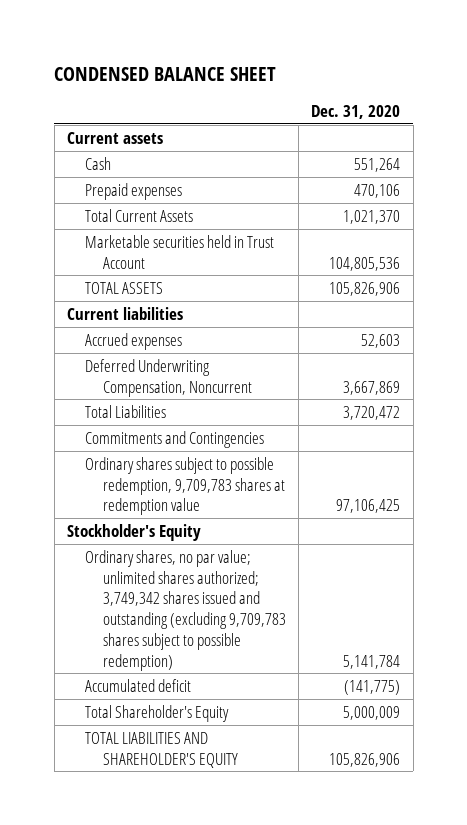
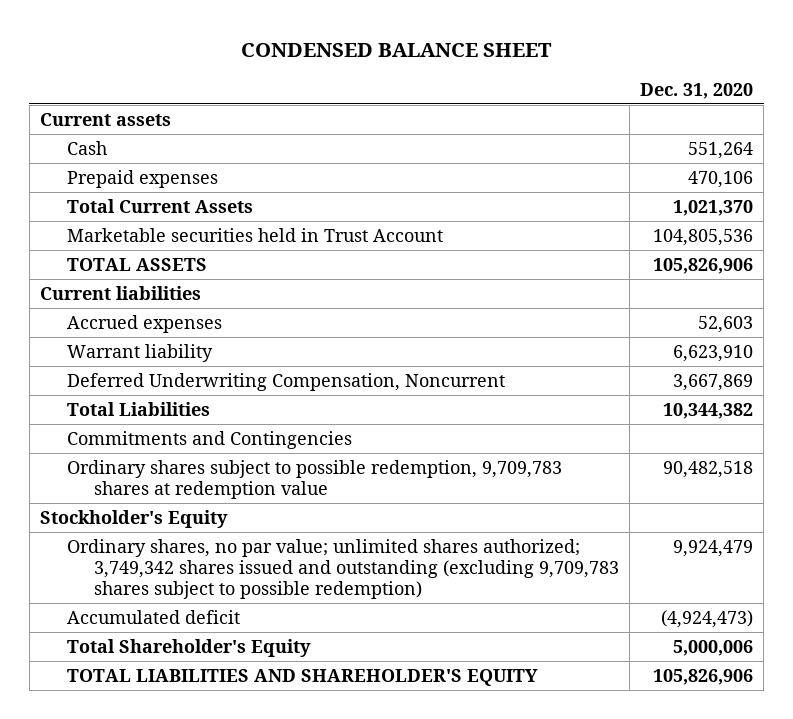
none -> [67,343,214,362] Warrant liability
[343,405,401,420] 3,720,472 -> [663,402,754,419] 10,344,382
[336,499,401,514] 97,106,425 -> [663,460,754,478] 90,482,518
[343,654,401,669] 5,141,784 -> [673,539,754,557] 9,924,479
[344,679,401,695] (141,775) -> [661,609,754,628] (4,924,473)
[343,705,401,720] 5,000,009 -> [673,639,754,656] 5,000,006

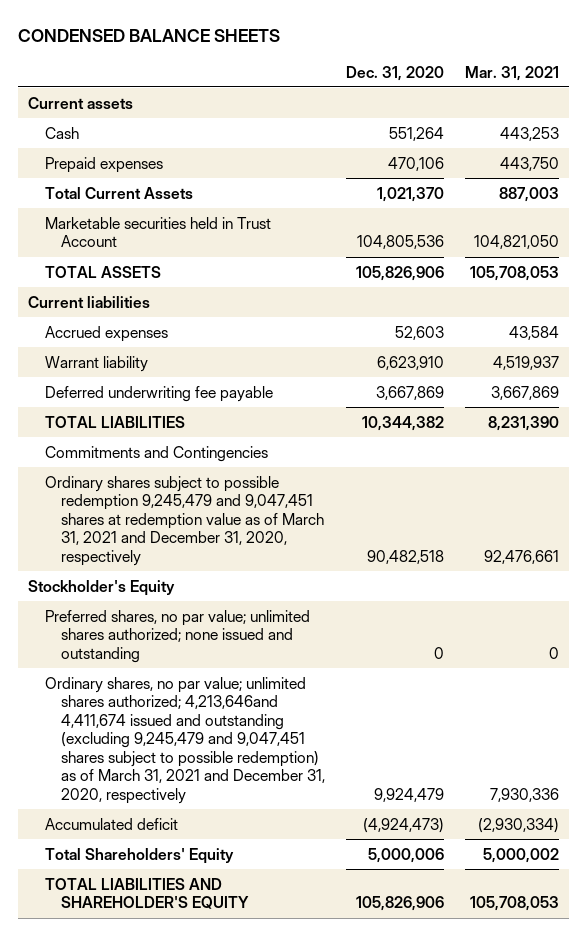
[241,43,553,58] CONDENSED BALANCE SHEET -> [17,28,280,42] CONDENSED BALANCE SHEETS
none -> [465,65,560,81] Mar. 31, 2021
[67,372,506,391] Deferred Underwriting Compensation, Noncurrent -> [44,385,273,402] Deferred underwriting fee payable
[67,401,211,416] Total Liabilities -> [44,415,185,428] TOTAL LIABILITIES
[67,459,563,499] Ordinary shares subject to possible redemption, 9,709,783 shares at redemption value -> [44,475,325,566] Ordinary shares subject to possible redemption 9,245,479 and 9,047,451 shares at redemption value as of March 31, 2021 and December 31, 2020, respectively
none -> [44,609,310,663] Preferred shares, no par value; unlimited shares authorized; none issued and outstanding
[67,538,620,600] Ordinary shares, no par value; unlimited shares authorized; 3,749,342 shares issued and outstanding (excluding 9,709,783 shares subject to possible redemption) -> [44,676,326,804] Ordinary shares, no par value; unlimited shares authorized; 4,213,646and 4,411,674 issued and outstanding (excluding 9,245,479 and 9,047,451 shares subject to possible redemption) as of March 31, 2021 and December 31, 2020, respectively
[67,638,312,657] Total Shareholder's Equity -> [44,847,234,864] Total Shareholders' Equity

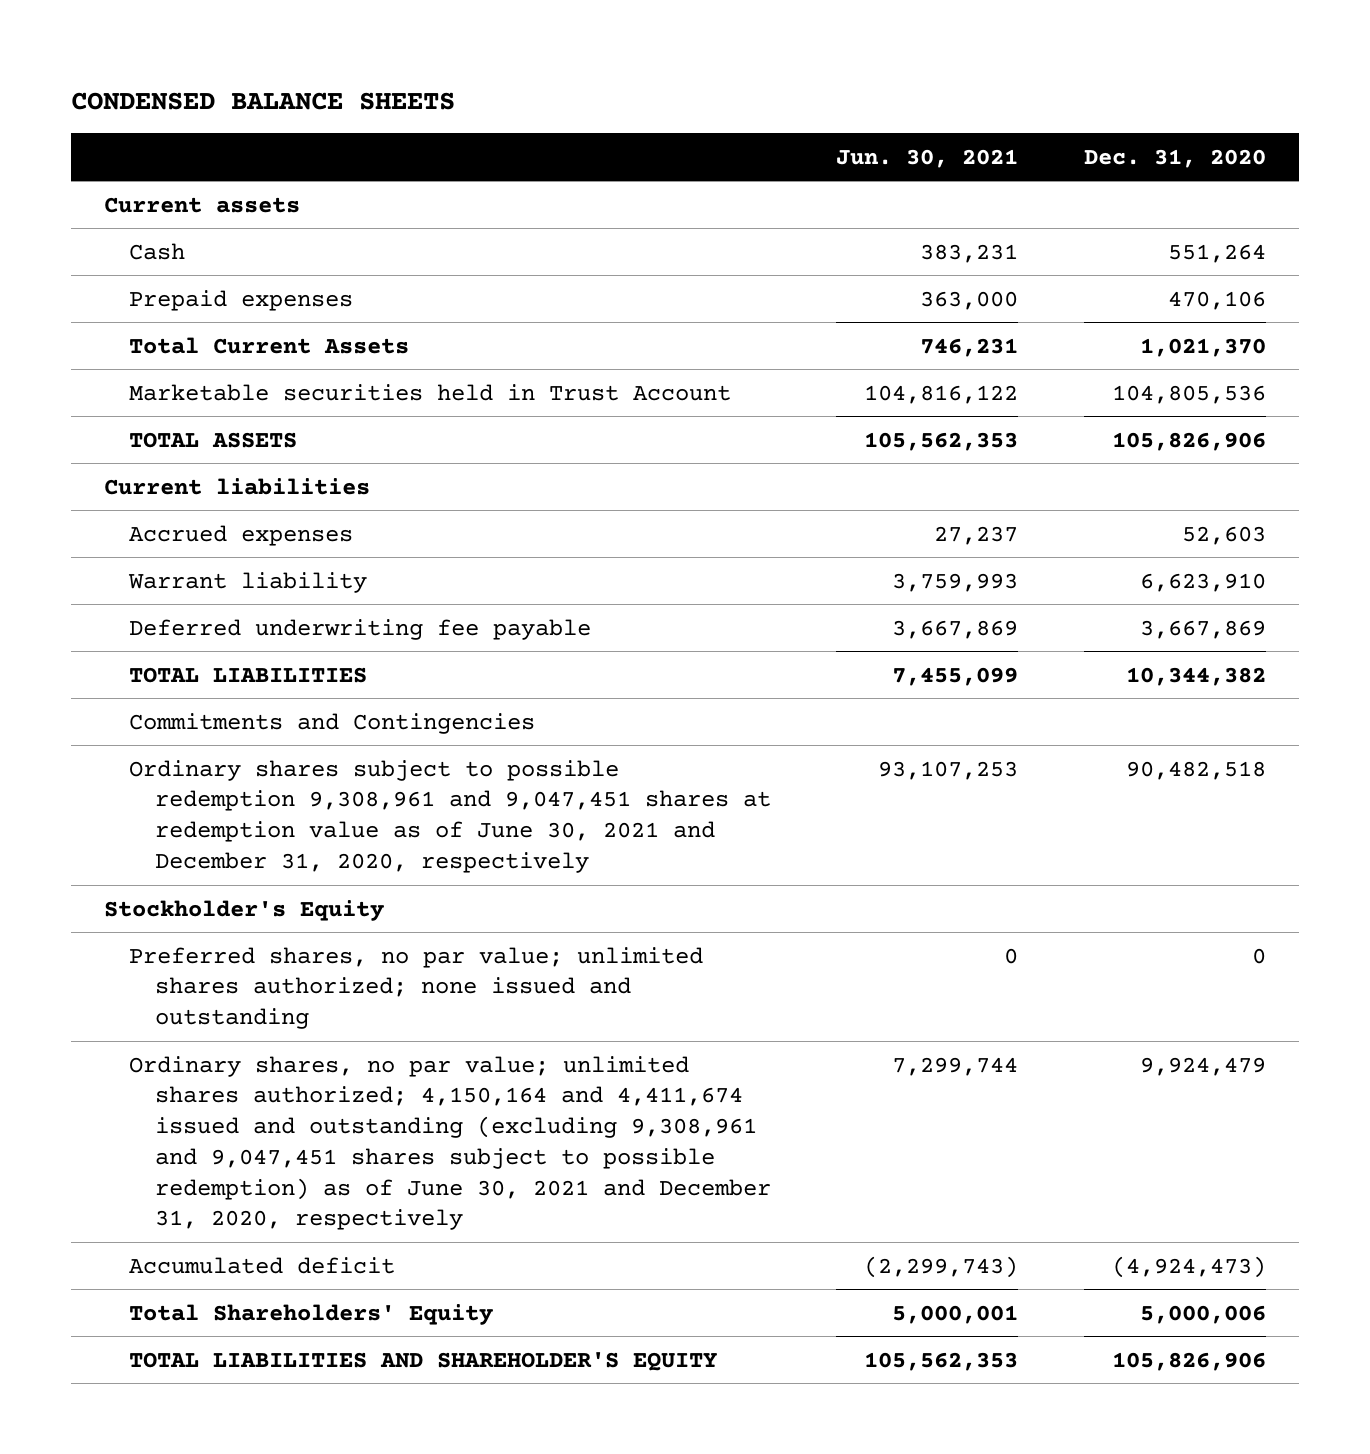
[465,65,560,81] Mar. 31, 2021 -> none
none -> [836,148,1019,168] Jun. 30, 2021
[44,475,325,566] Ordinary shares subject to possible redemption 9,245,479 and 9,047,451 shares at redemption value as of March 31, 2021 and December 31, 2020, respectively -> [129,759,771,873] Ordinary shares subject to possible redemption 9,308,961 and 9,047,451 shares at redemption value as of June 30, 2021 and December 31, 2020, respectively
[44,676,326,804] Ordinary shares, no par value; unlimited shares authorized; 4,213,646and 4,411,674 issued and outstanding (excluding 9,245,479 and 9,047,451 shares subject to possible redemption) as of March 31, 2021 and December 31, 2020, respectively -> [129,1055,771,1231] Ordinary shares, no par value; unlimited shares authorized; 4,150,164 and 4,411,674 issued and outstanding (excluding 9,308,961 and 9,047,451 shares subject to possible redemption) as of June 30, 2021 and December 31, 2020, respectively

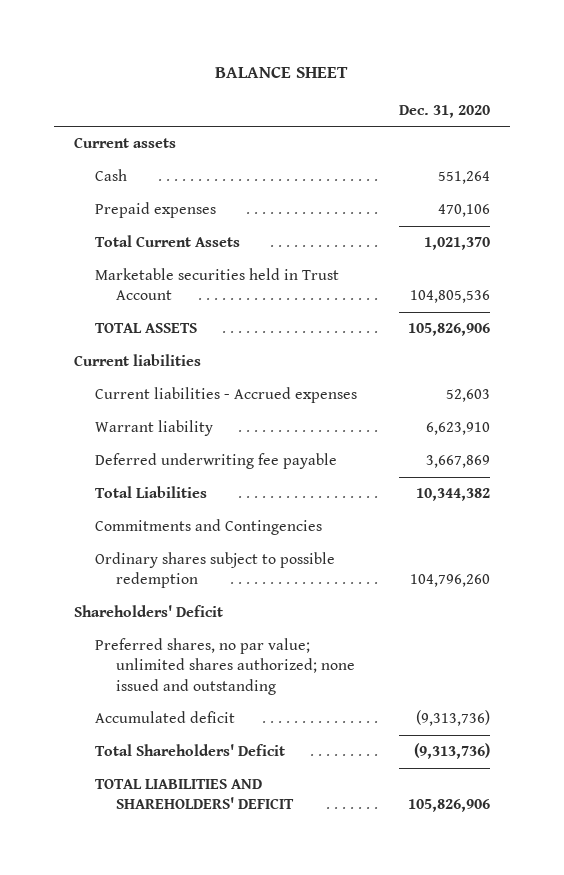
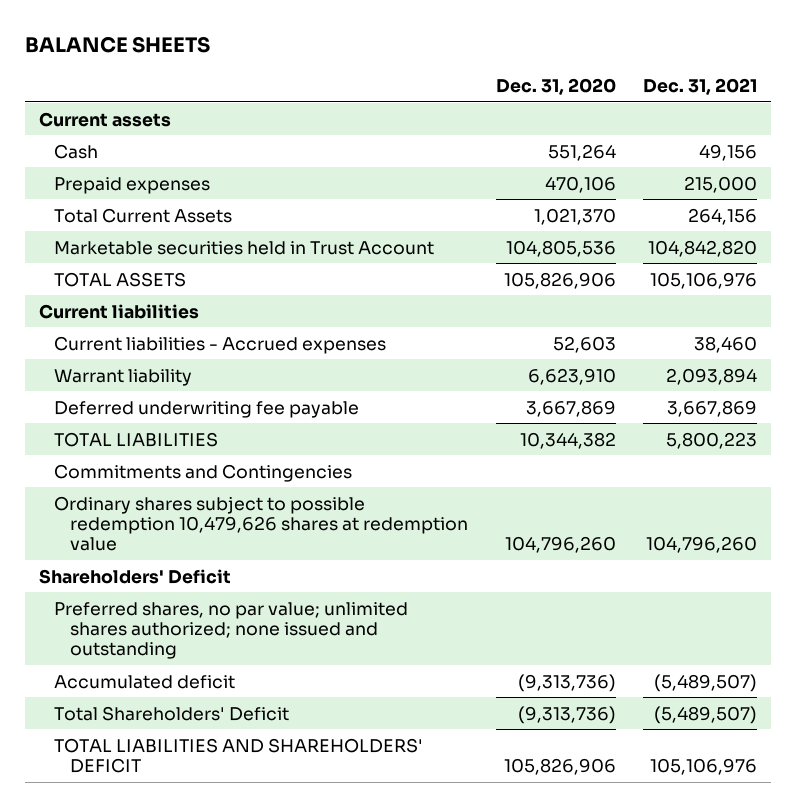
[215,67,349,79] BALANCE SHEET -> [25,35,211,53] BALANCE SHEETS
none -> [642,77,757,95] Dec. 31, 2021
[95,486,208,499] Total Liabilities -> [54,431,219,447] TOTAL LIABILITIES
[95,552,336,589] Ordinary shares subject to possible redemption -> [54,495,469,552] Ordinary shares subject to possible redemption 10,479,626 shares at redemption value

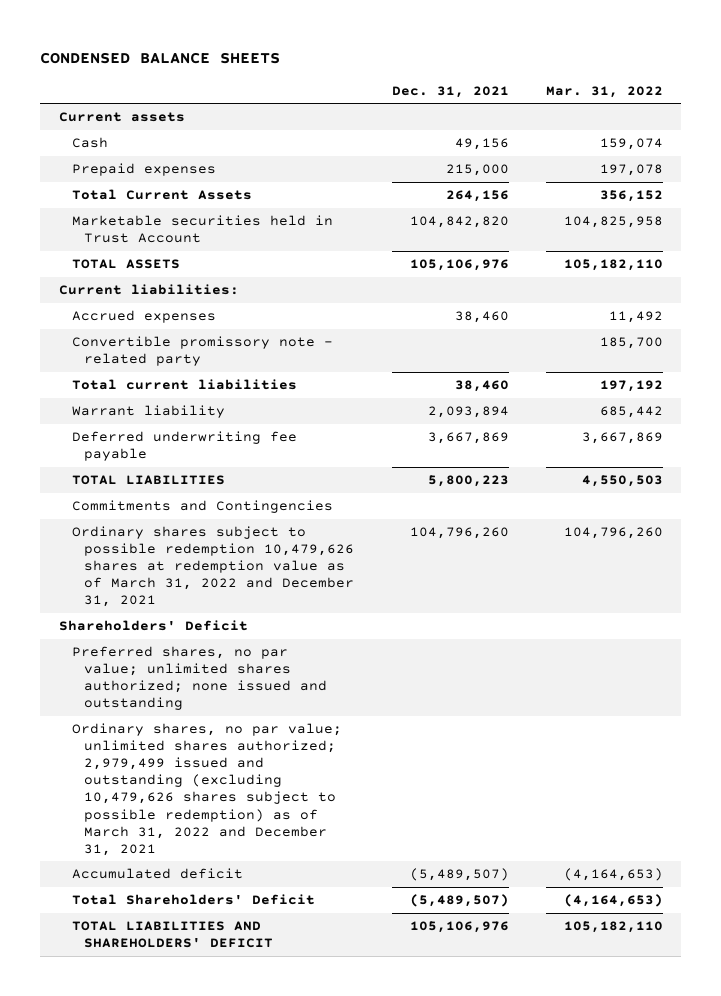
[25,35,211,53] BALANCE SHEETS -> [40,51,281,64] CONDENSED BALANCE SHEETS
[495,77,616,95] Dec. 31, 2020 -> none
none -> [545,85,663,98] Mar. 31, 2022
[38,303,199,319] Current liabilities -> [58,284,239,296] Current liabilities:
[54,335,387,354] Current liabilities - Accrued expenses -> [71,310,216,324] Accrued expenses
none -> [71,336,333,367] Convertible promissory note - related party
none -> [71,379,297,391] Total current liabilities
[54,495,469,552] Ordinary shares subject to possible redemption 10,479,626 shares at redemption value -> [71,526,355,608] Ordinary shares subject to possible redemption 10,479,626 shares at redemption value as of March 31, 2022 and December 31, 2021
none -> [71,723,342,856] Ordinary shares, no par value; unlimited shares authorized; 2,979,499 issued and outstanding (excluding 10,479,626 shares subject to possible redemption) as of March 31, 2022 and December 31, 2021

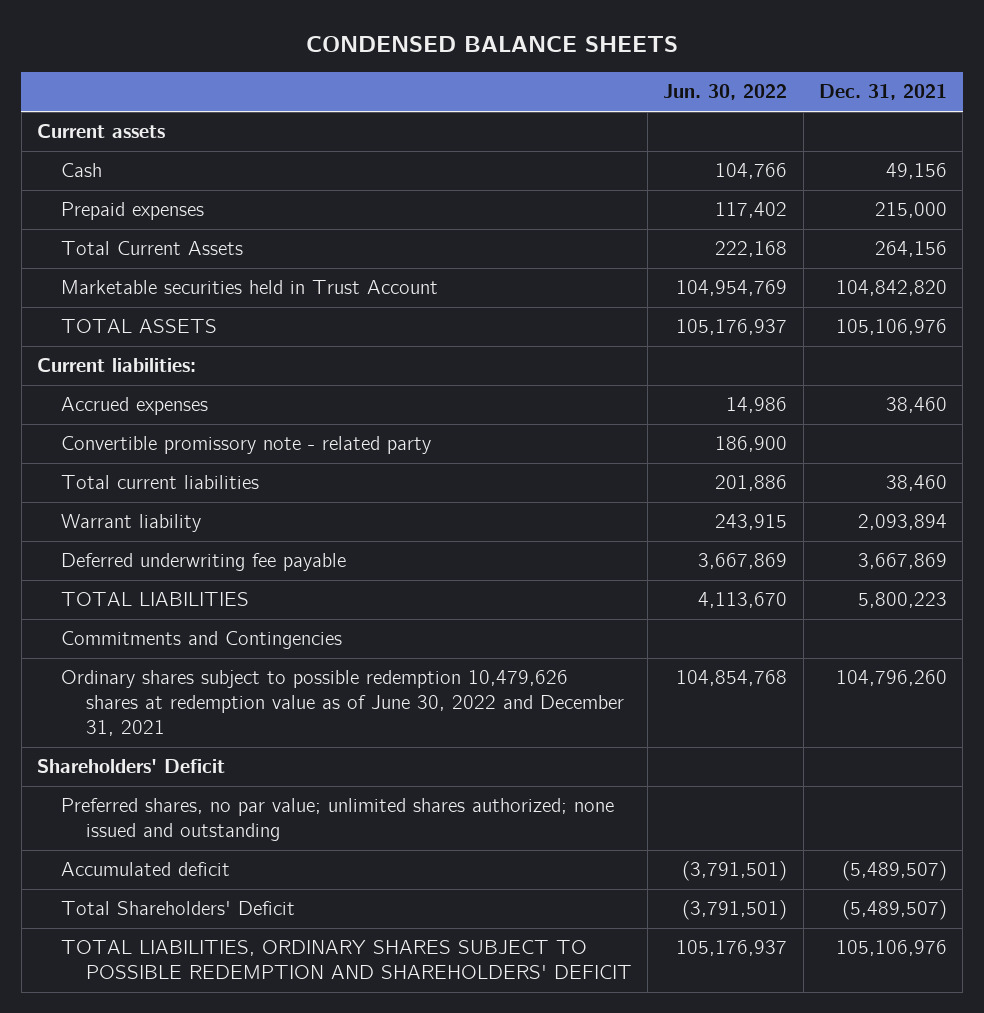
[545,85,663,98] Mar. 31, 2022 -> none
none -> [663,84,788,101] Jun. 30, 2022
[71,526,355,608] Ordinary shares subject to possible redemption 10,479,626 shares at redemption value as of March 31, 2022 and December 31, 2021 -> [61,670,624,737] Ordinary shares subject to possible redemption 10,479,626 shares at redemption value as of June 30, 2022 and December 31, 2021
[71,723,342,856] Ordinary shares, no par value; unlimited shares authorized; 2,979,499 issued and outstanding (excluding 10,479,626 shares subject to possible redemption) as of March 31, 2022 and December 31, 2021 -> none
[71,921,274,949] TOTAL LIABILITIES AND SHAREHOLDERS' DEFICIT -> [61,940,632,980] TOTAL LIABILITIES, ORDINARY SHARES SUBJECT TO POSSIBLE REDEMPTION AND SHAREHOLDERS' DEFICIT

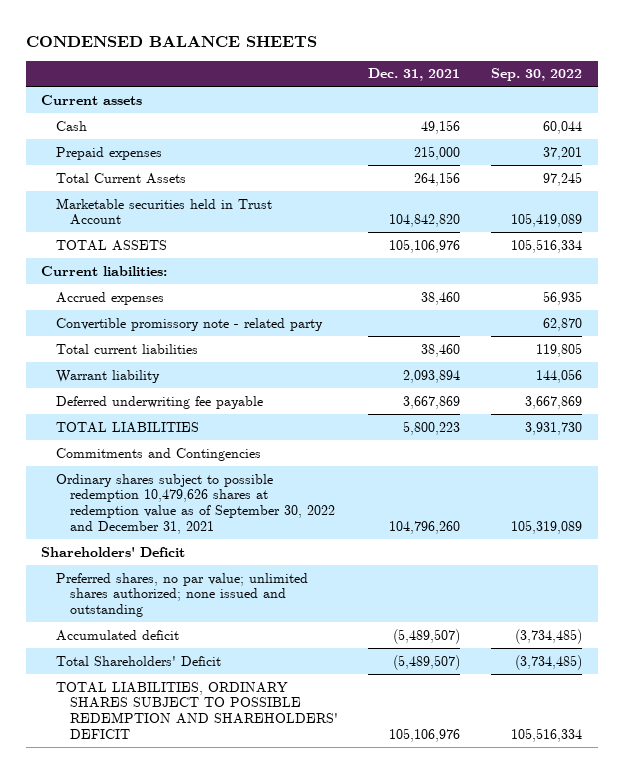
[663,84,788,101] Jun. 30, 2022 -> none
none -> [491,68,583,82] Sep. 30, 2022
[61,670,624,737] Ordinary shares subject to possible redemption 10,479,626 shares at redemption value as of June 30, 2022 and December 31, 2021 -> [55,473,335,534] Ordinary shares subject to possible redemption 10,479,626 shares at redemption value as of September 30, 2022 and December 31, 2021

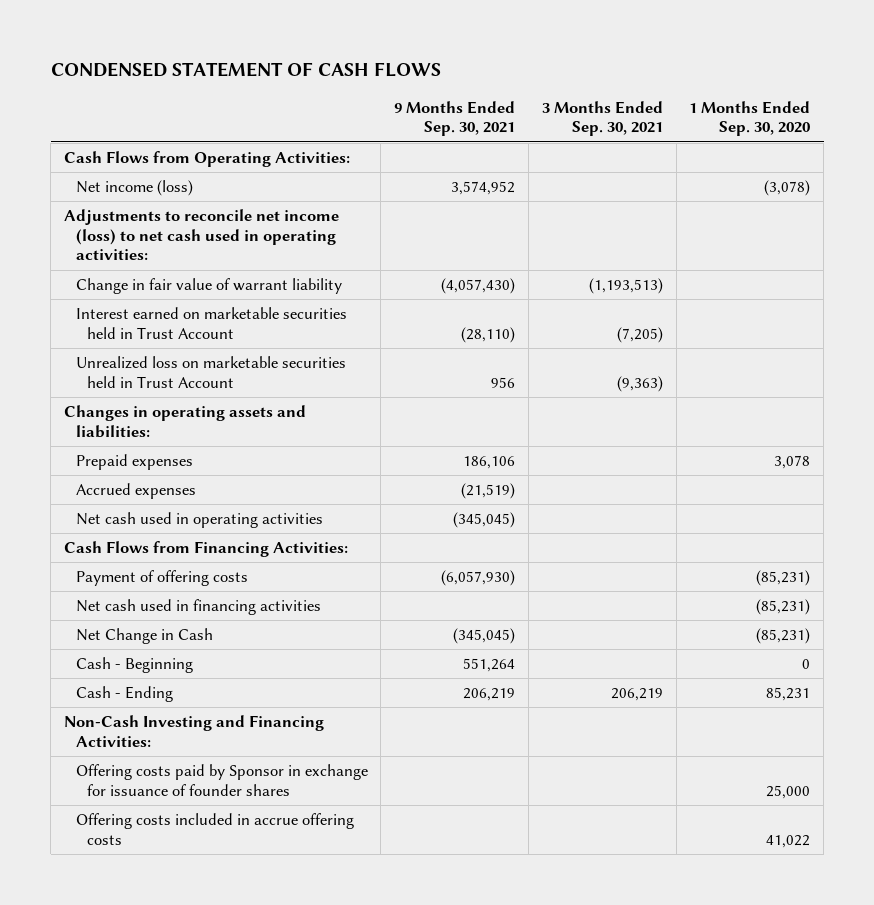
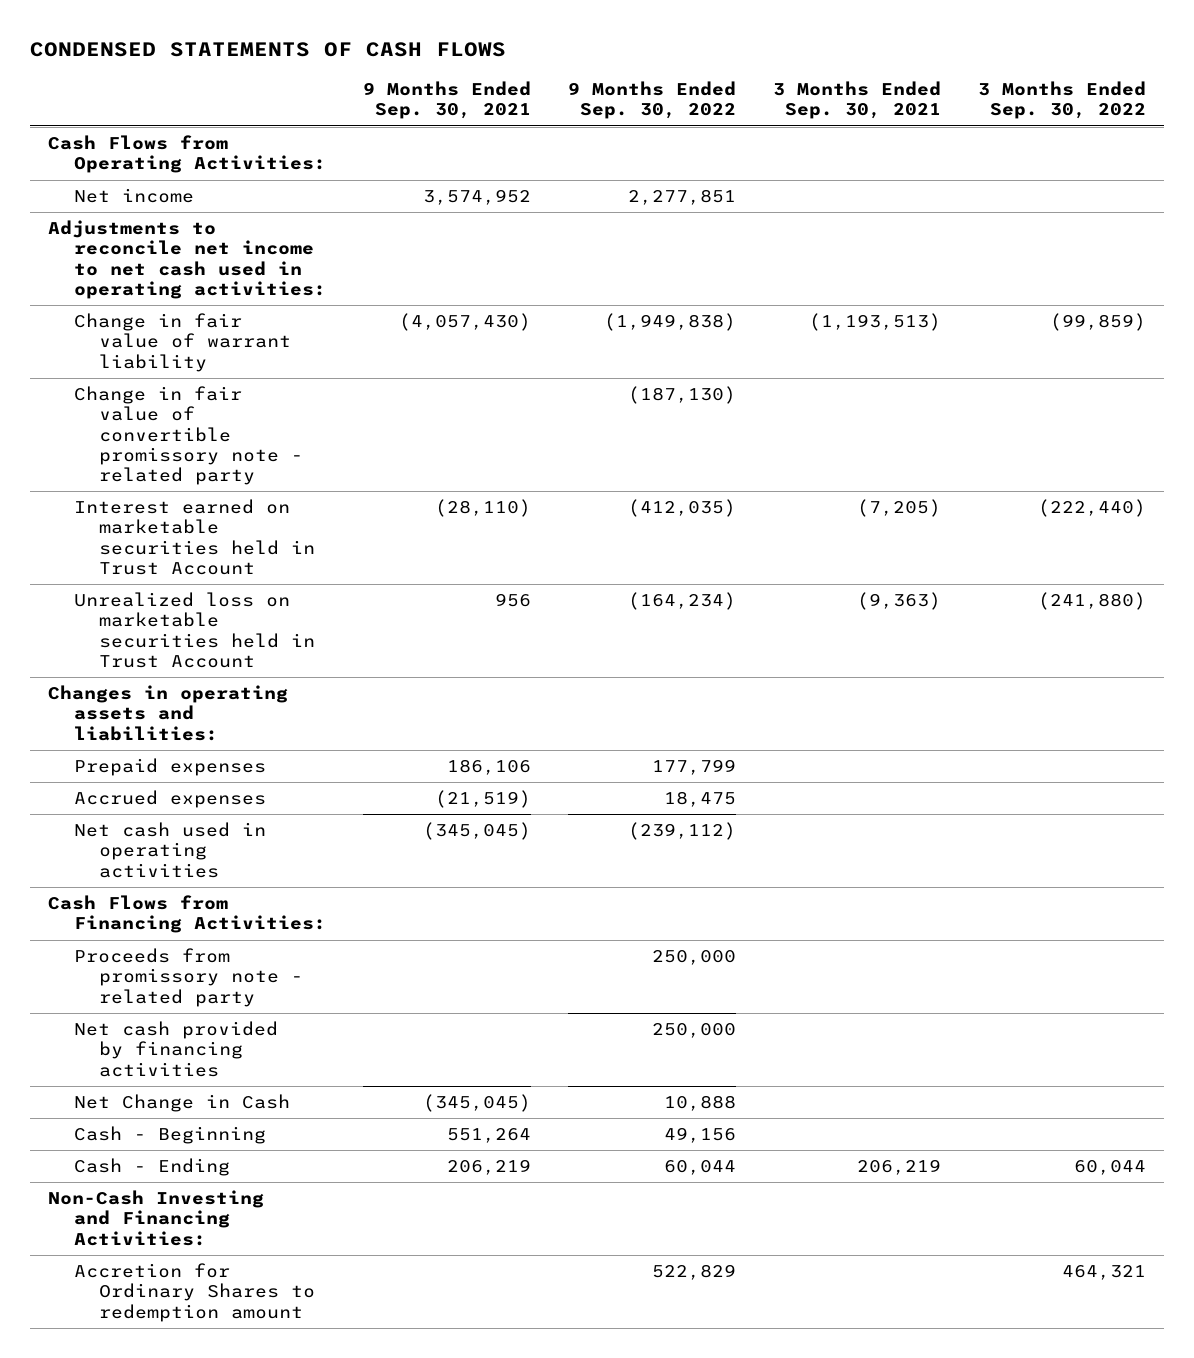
[50,62,441,78] CONDENSED STATEMENT OF CASH FLOWS -> [29,42,506,58] CONDENSED STATEMENTS OF CASH FLOWS
[689,100,811,137] 1 Months Ended Sep. 30, 2020 -> none
none -> [567,81,736,120] 9 Months Ended Sep. 30, 2022
none -> [977,81,1146,120] 3 Months Ended Sep. 30, 2022
[75,179,193,196] Net income (loss) -> [73,188,194,204] Net income
[64,208,340,261] Adjustments to reconcile net income (loss) to net cash used in operating activities: -> [48,220,326,299] Adjustments to reconcile net income to net cash used in operating activities:
none -> [73,386,304,486] Change in fair value of convertible promissory note - related party
[75,569,248,586] Payment of offering costs -> none
none -> [73,948,304,1007] Proceeds from promissory note - related party
[75,598,321,615] Net cash used in financing activities -> [73,1021,278,1077] Net cash provided by financing activities
[75,763,368,796] Offering costs paid by Sponsor in exchange for issuance of founder shares -> none
[75,812,354,845] Offering costs included in accrue offering costs -> none
none -> [73,1263,316,1322] Accretion for Ordinary Shares to redemption amount

